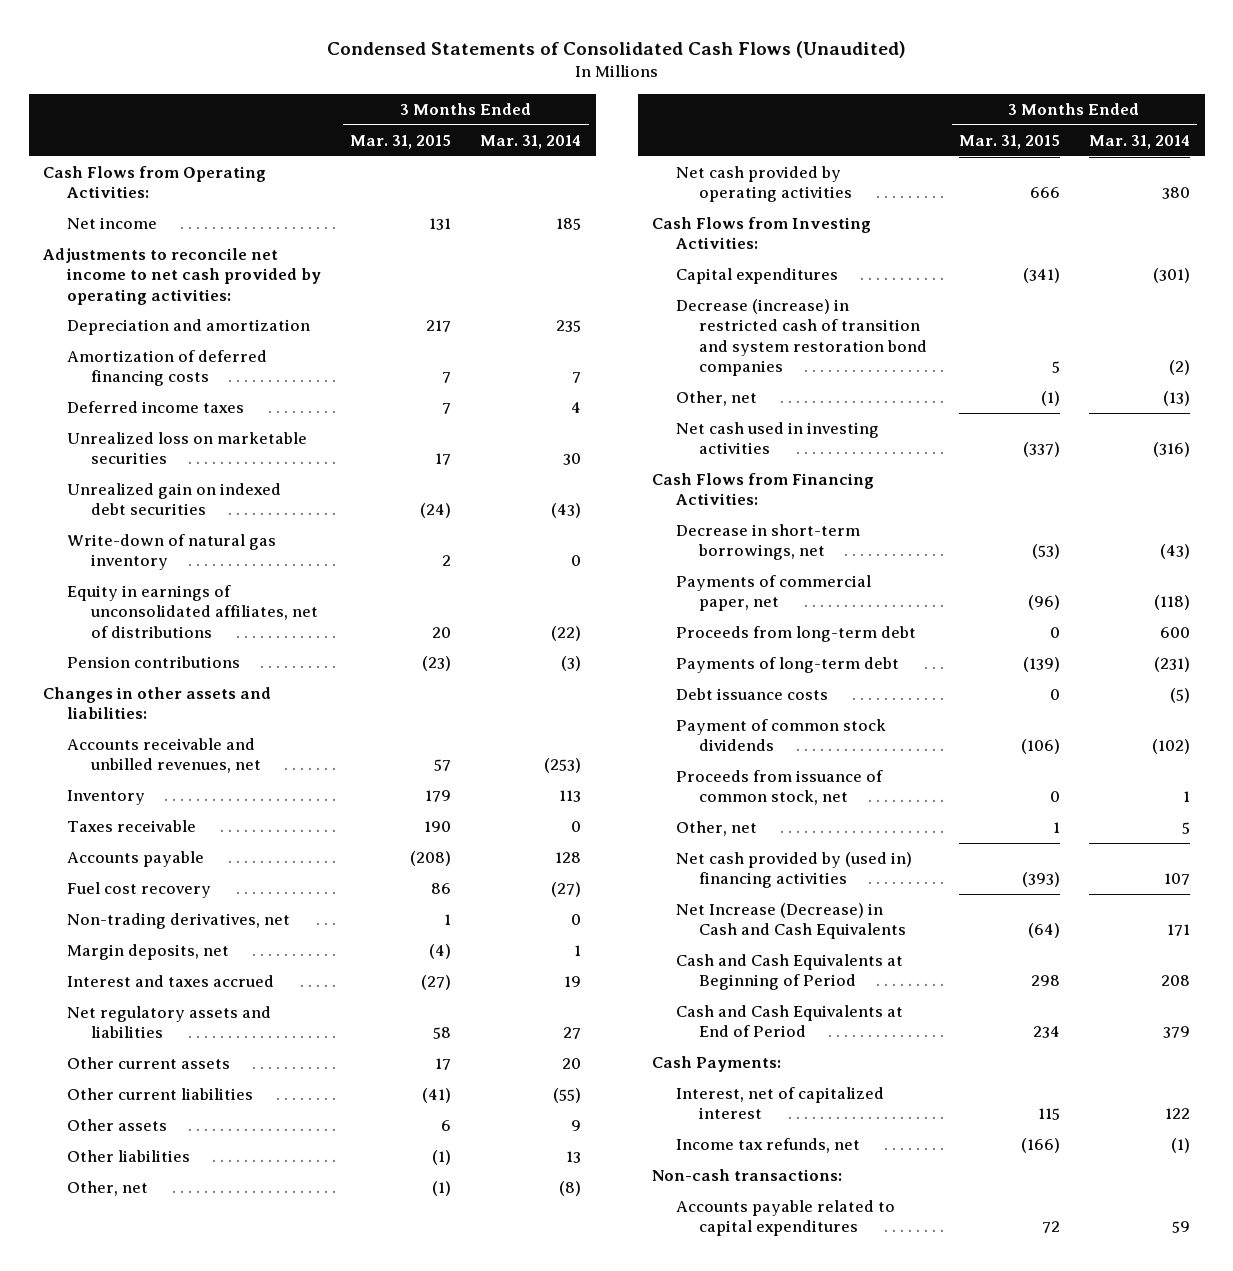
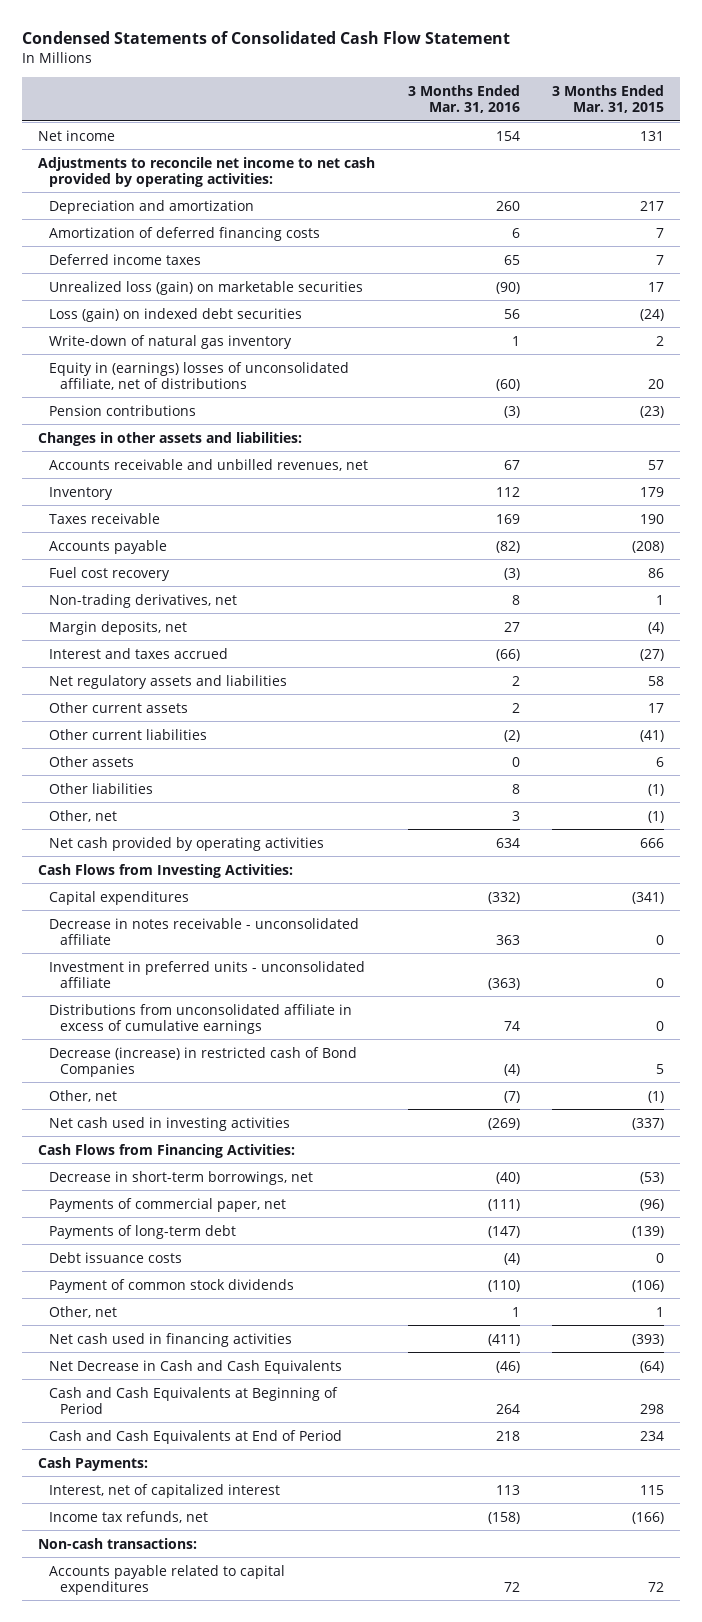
[326,40,906,58] Condensed Statements of Consolidated Cash Flows (Unaudited) -> [22,31,511,45] Condensed Statements of Consolidated Cash Flow Statement
[480,135,582,150] Mar. 31, 2014 -> none
none -> [407,84,520,114] 3 Months Ended Mar. 31, 2016
[43,166,267,199] Cash Flows from Operating Activities: -> none
[67,432,308,465] Unrealized loss on marketable securities -> [49,280,364,295] Unrealized loss (gain) on marketable securities
[67,483,282,516] Unrealized gain on indexed debt securities -> [49,307,303,322] Loss (gain) on indexed debt securities
[67,585,318,638] Equity in earnings of unconsolidated affiliates, net of distributions -> [49,361,350,390] Equity in (earnings) losses of unconsolidated affiliate, net of distributions
none -> [49,917,360,945] Decrease in notes receivable - unconsolidated affiliate
none -> [49,960,366,988] Investment in preferred units - unconsolidated affiliate
none -> [49,1003,353,1034] Distributions from unconsolidated affiliate in excess of cumulative earnings
[675,299,928,376] Decrease (increase) in restricted cash of transition and system restoration bond companies -> [49,1046,358,1077] Decrease (increase) in restricted cash of Bond Companies
[675,626,916,643] Proceeds from long-term debt -> none
[675,770,883,806] Proceeds from issuance of common stock, net -> none
[675,852,912,889] Net cash provided by (used in) financing activities -> [49,1332,293,1347] Net cash used in financing activities
[675,903,907,940] Net Increase (Decrease) in Cash and Cash Equivalents -> [49,1359,343,1374] Net Decrease in Cash and Cash Equivalents

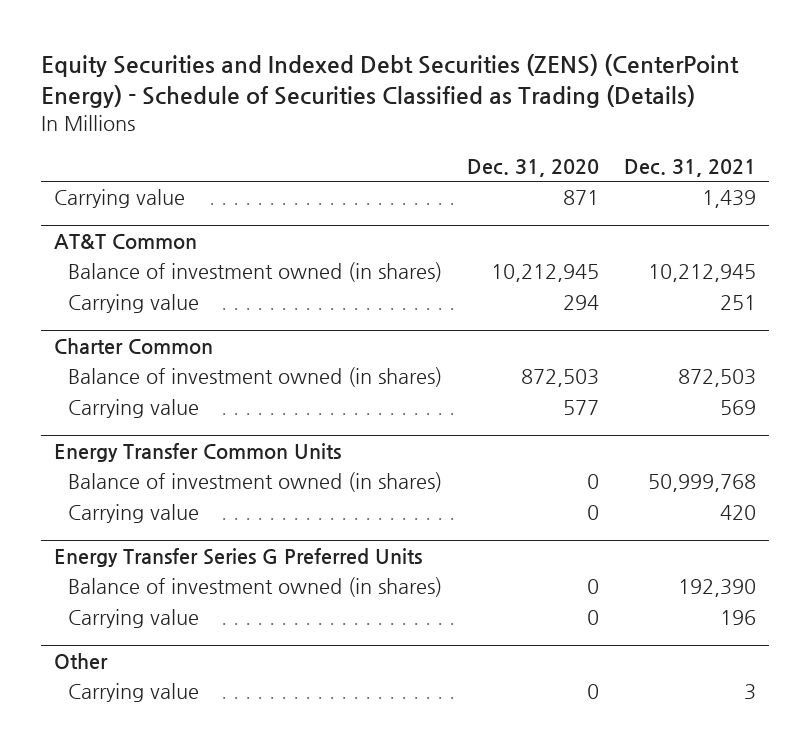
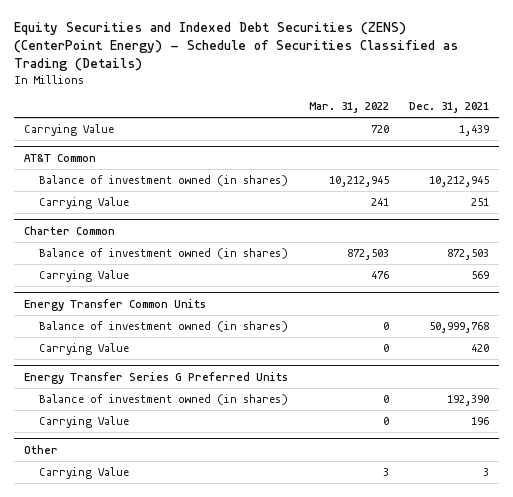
[467,158,600,177] Dec. 31, 2020 -> none
none -> [308,102,389,114] Mar. 31, 2022
[53,189,185,209] Carrying value -> [24,123,115,136] Carrying Value
[68,294,200,314] Carrying value -> [38,196,129,209] Carrying Value
[68,399,200,419] Carrying value -> [38,269,129,282] Carrying Value
[68,504,200,524] Carrying value -> [38,342,129,355] Carrying Value
[68,609,200,629] Carrying value -> [38,415,129,428] Carrying Value
[68,683,200,703] Carrying value -> [38,466,129,479] Carrying Value

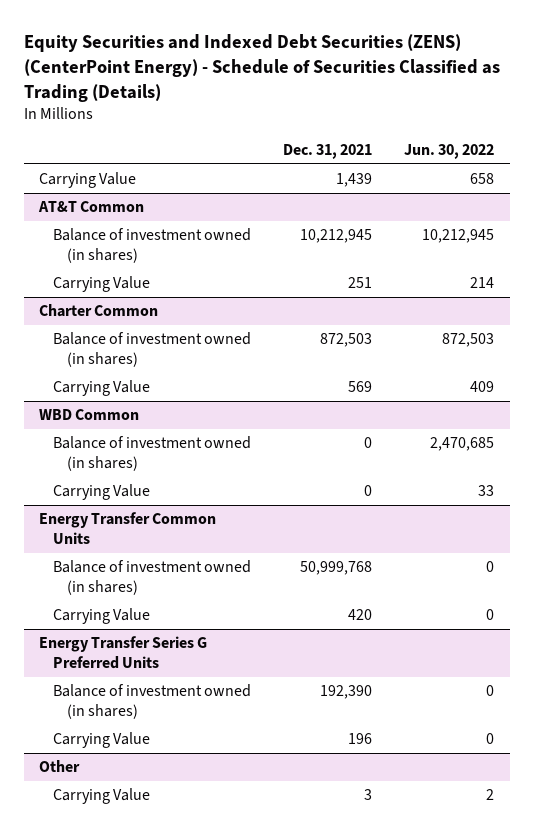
[308,102,389,114] Mar. 31, 2022 -> none
none -> [403,143,494,159] Jun. 30, 2022
none -> [39,409,140,421] WBD Common
none -> [53,436,252,471] Balance of investment owned (in shares)
none -> [53,484,151,501] Carrying Value

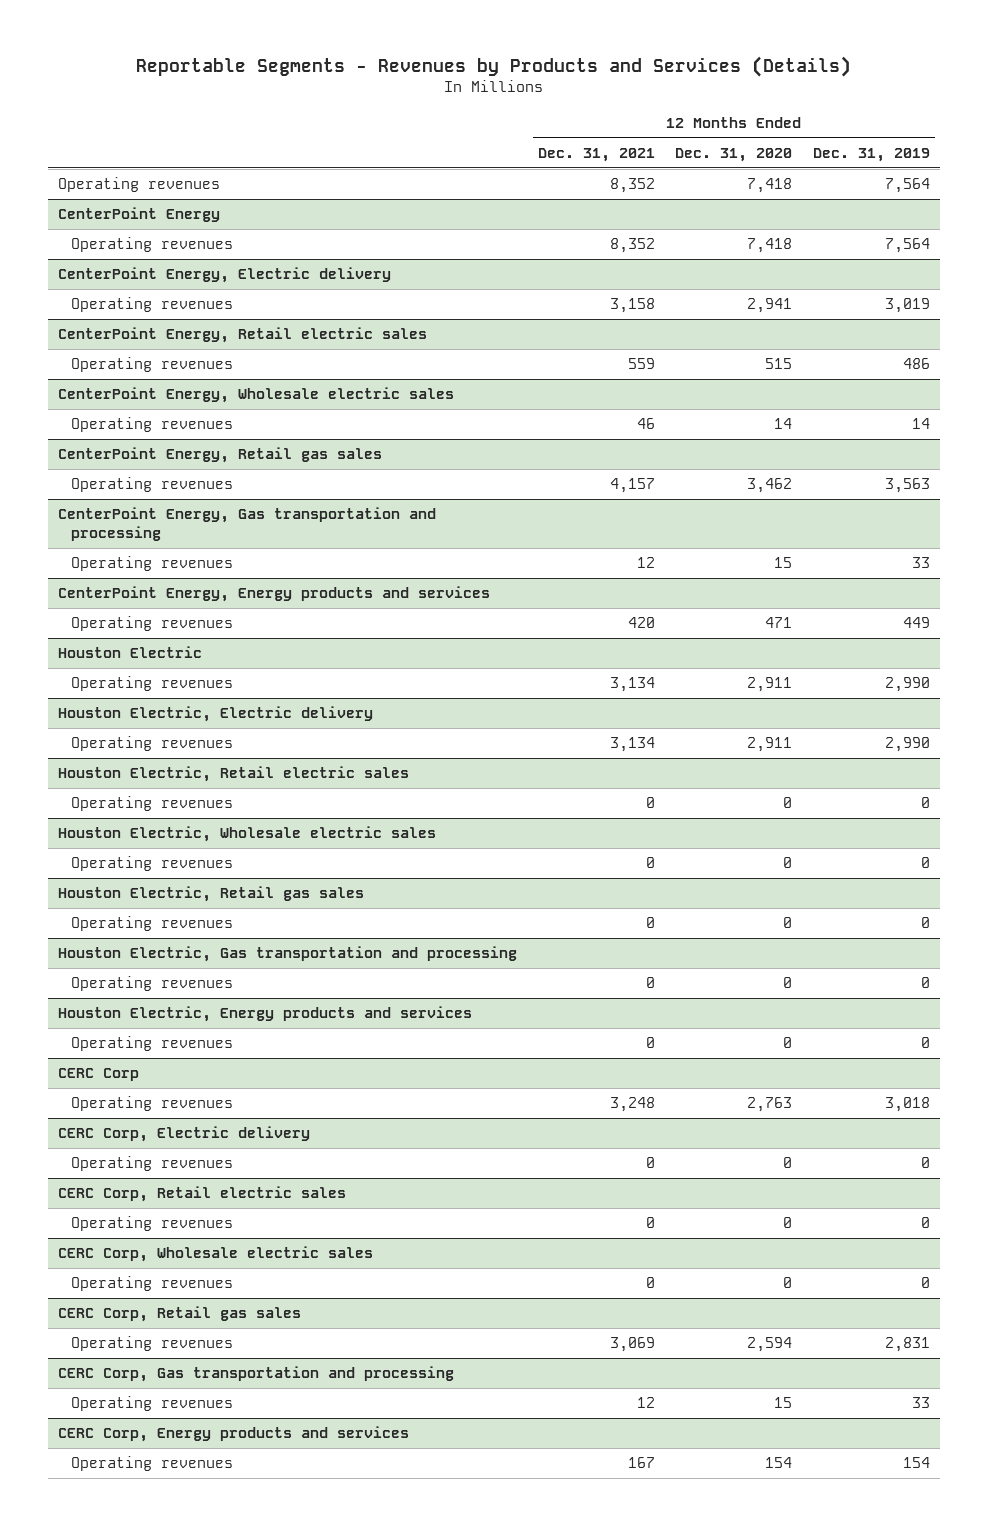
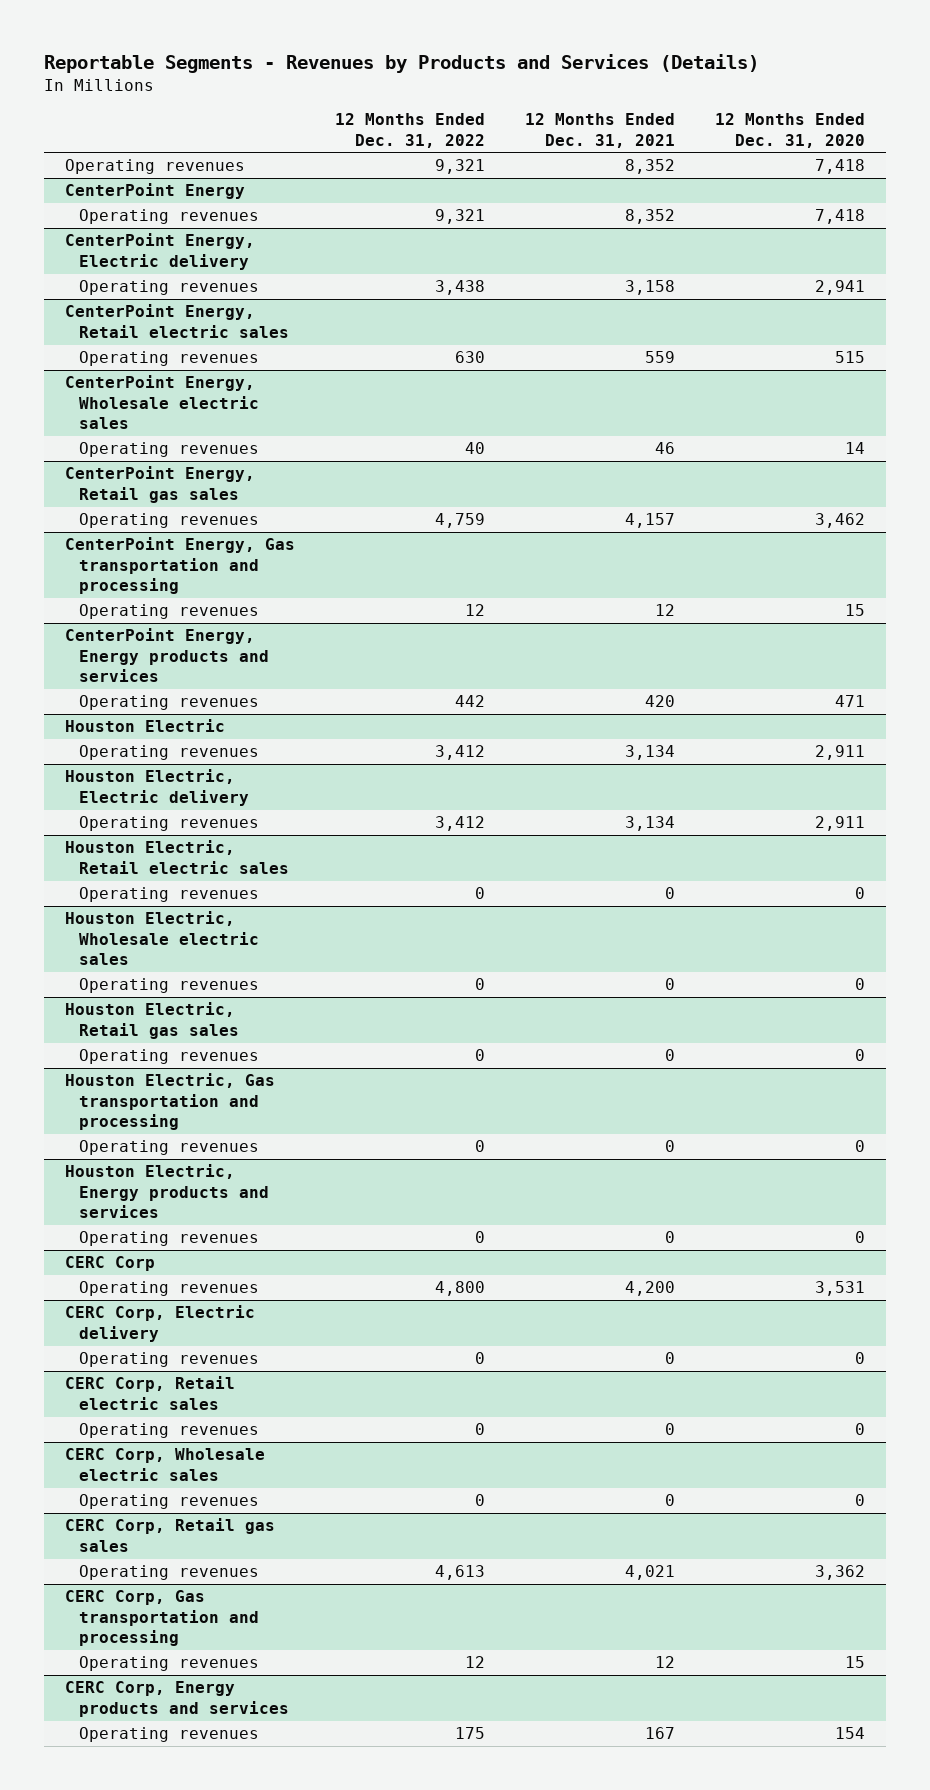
[812,147,930,162] Dec. 31, 2019 -> none
none -> [334,113,485,148] 12 Months Ended Dec. 31, 2022
[609,1097,655,1113] 3,248 -> [625,1281,676,1297] 4,200
[747,1097,793,1113] 2,763 -> [815,1281,866,1297] 3,531
[609,1337,655,1353] 3,069 -> [625,1565,676,1581] 4,021
[747,1337,793,1353] 2,594 -> [815,1565,866,1581] 3,362

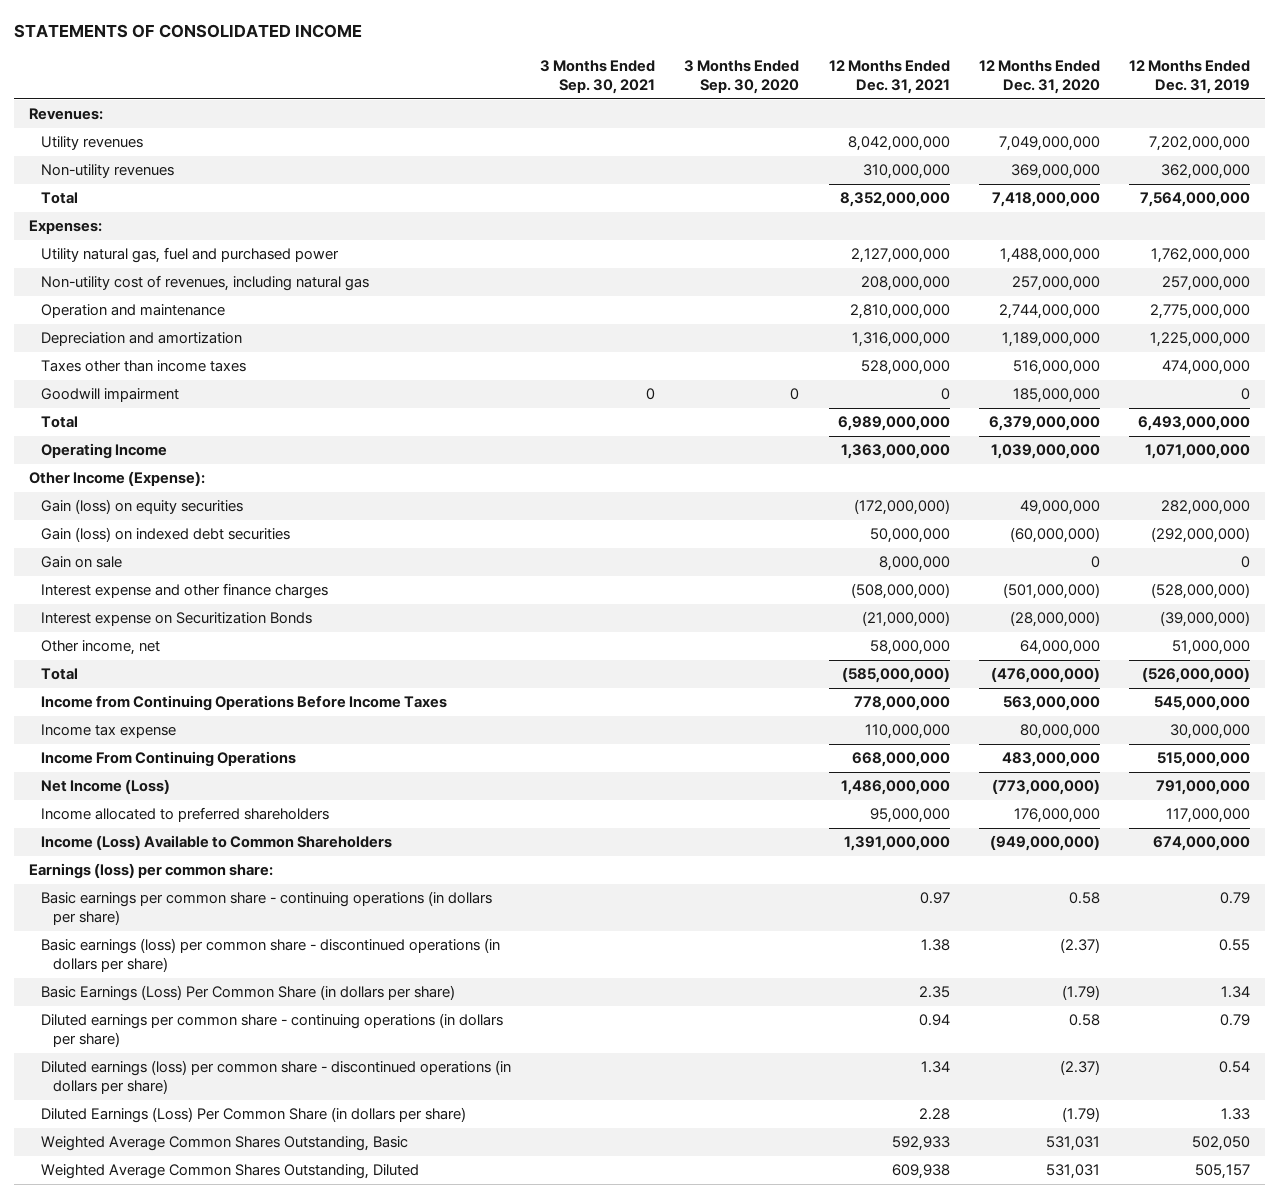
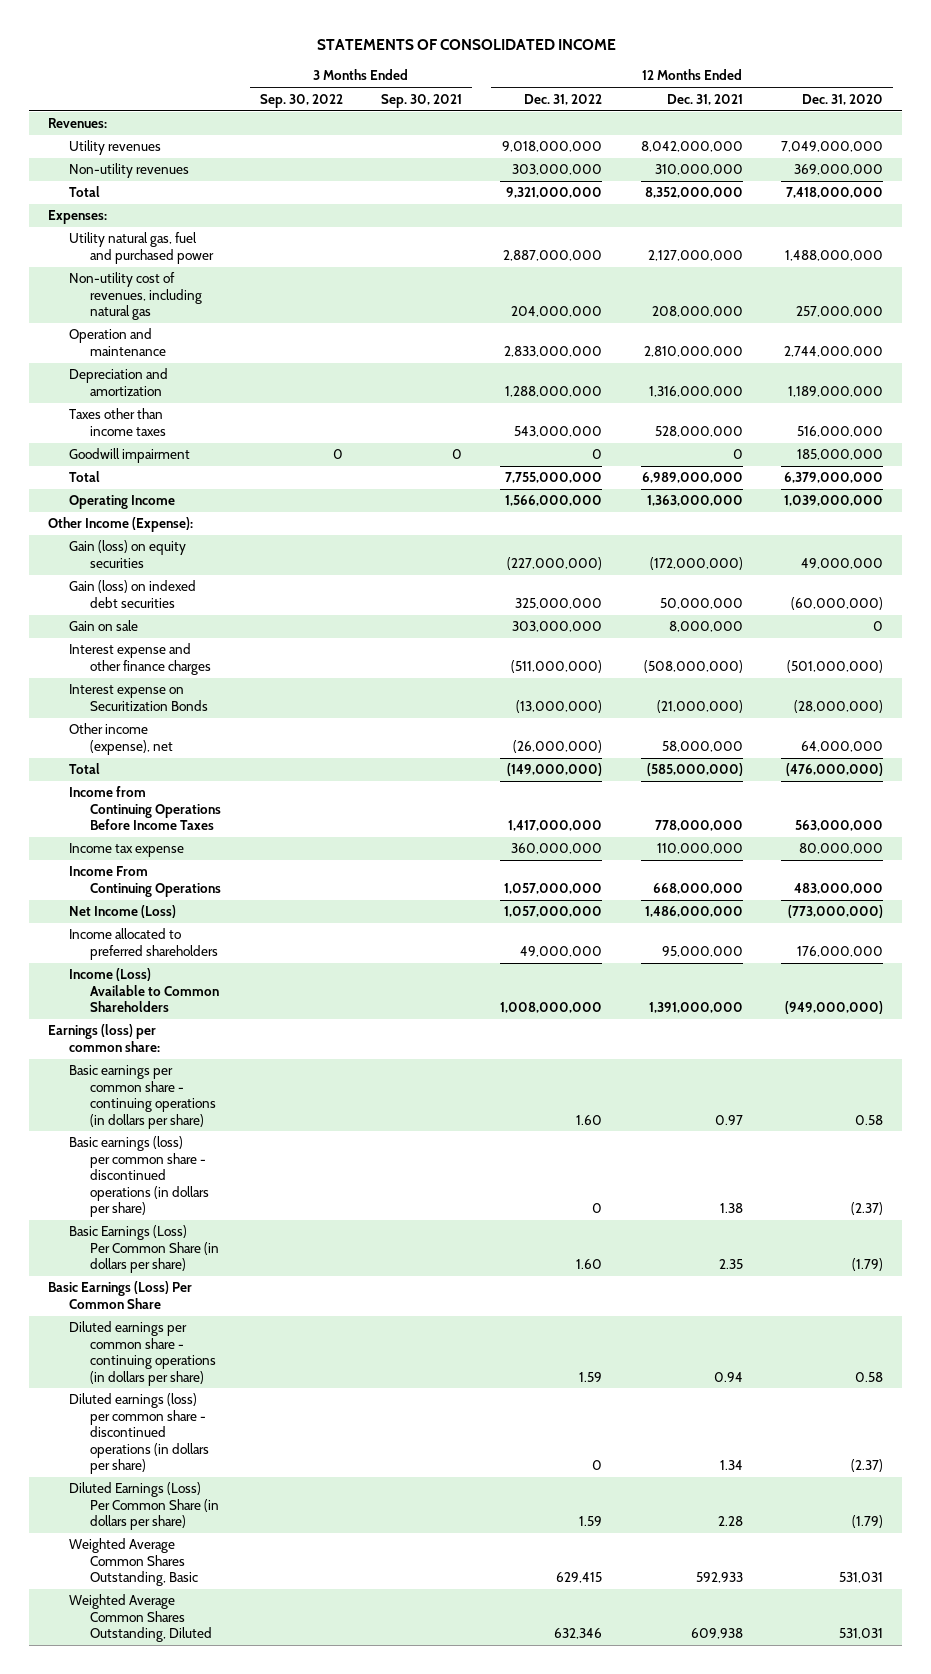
[684,60,800,94] 3 Months Ended Sep. 30, 2020 -> none
[1129,60,1251,94] 12 Months Ended Dec. 31, 2019 -> none
none -> [259,93,343,108] Sep. 30, 2022
none -> [524,93,603,105] Dec. 31, 2022
[40,640,160,656] Other income, net -> [69,723,174,755] Other income (expense), net
none -> [48,1281,193,1309] Basic Earnings (Loss) Per Common Share

